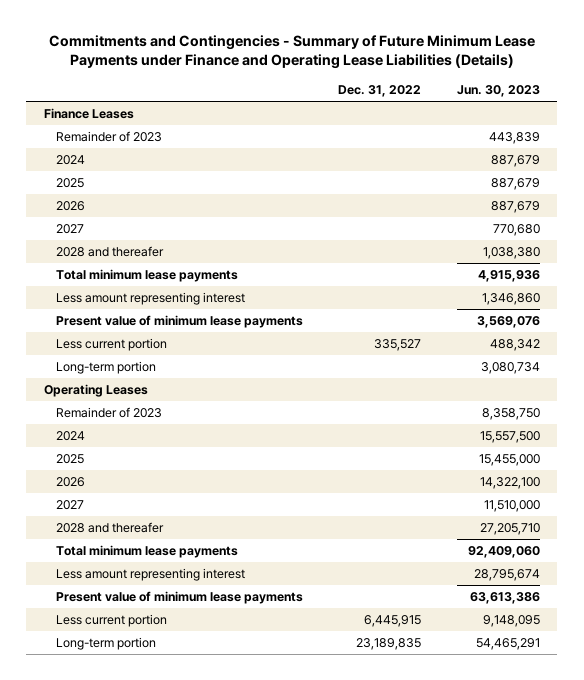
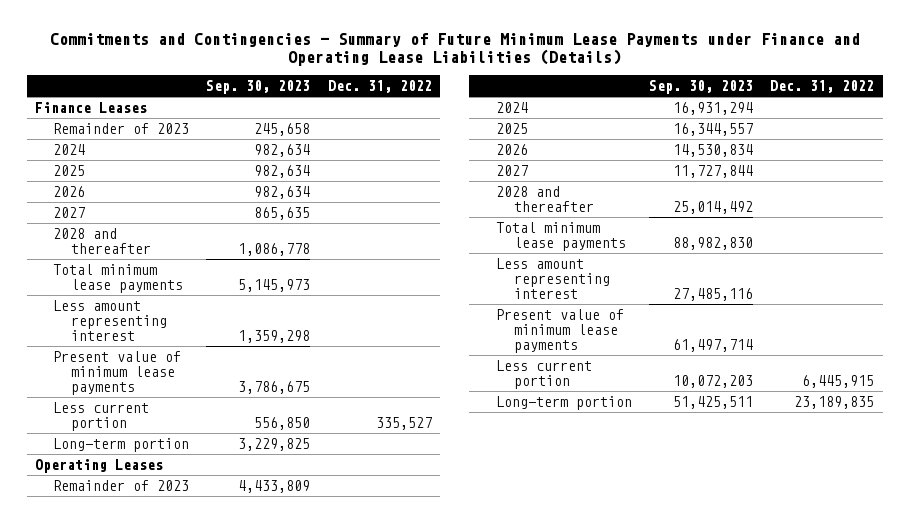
[456,84,540,97] Jun. 30, 2023 -> none
none -> [206,80,311,95] Sep. 30, 2023
[56,246,165,258] 2028 and thereafer -> [53,228,152,255] 2028 and thereafter
[56,522,165,534] 2028 and thereafer -> [496,186,595,213] 2028 and thereafter

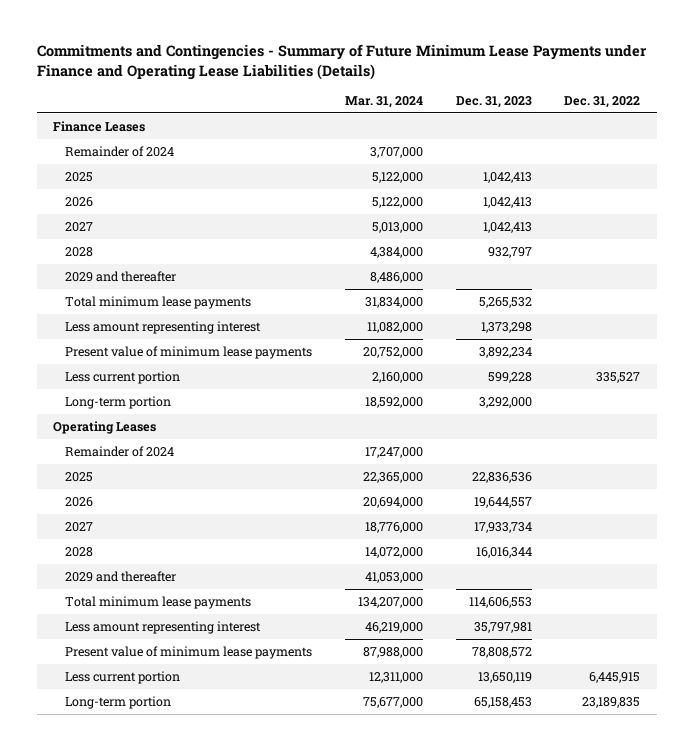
[206,80,311,95] Sep. 30, 2023 -> none
none -> [344,95,423,108] Mar. 31, 2024
none -> [455,95,532,108] Dec. 31, 2023
[53,144,86,156] 2024 -> none
[53,123,190,135] Remainder of 2023 -> [65,145,175,157] Remainder of 2024
none -> [65,246,94,257] 2028
[53,228,152,255] 2028 and thereafter -> [65,270,177,282] 2029 and thereafter
[496,102,529,114] 2024 -> none
[53,480,190,492] Remainder of 2023 -> [65,445,175,457] Remainder of 2024
none -> [65,546,94,557] 2028
[496,186,595,213] 2028 and thereafter -> [65,570,177,582] 2029 and thereafter

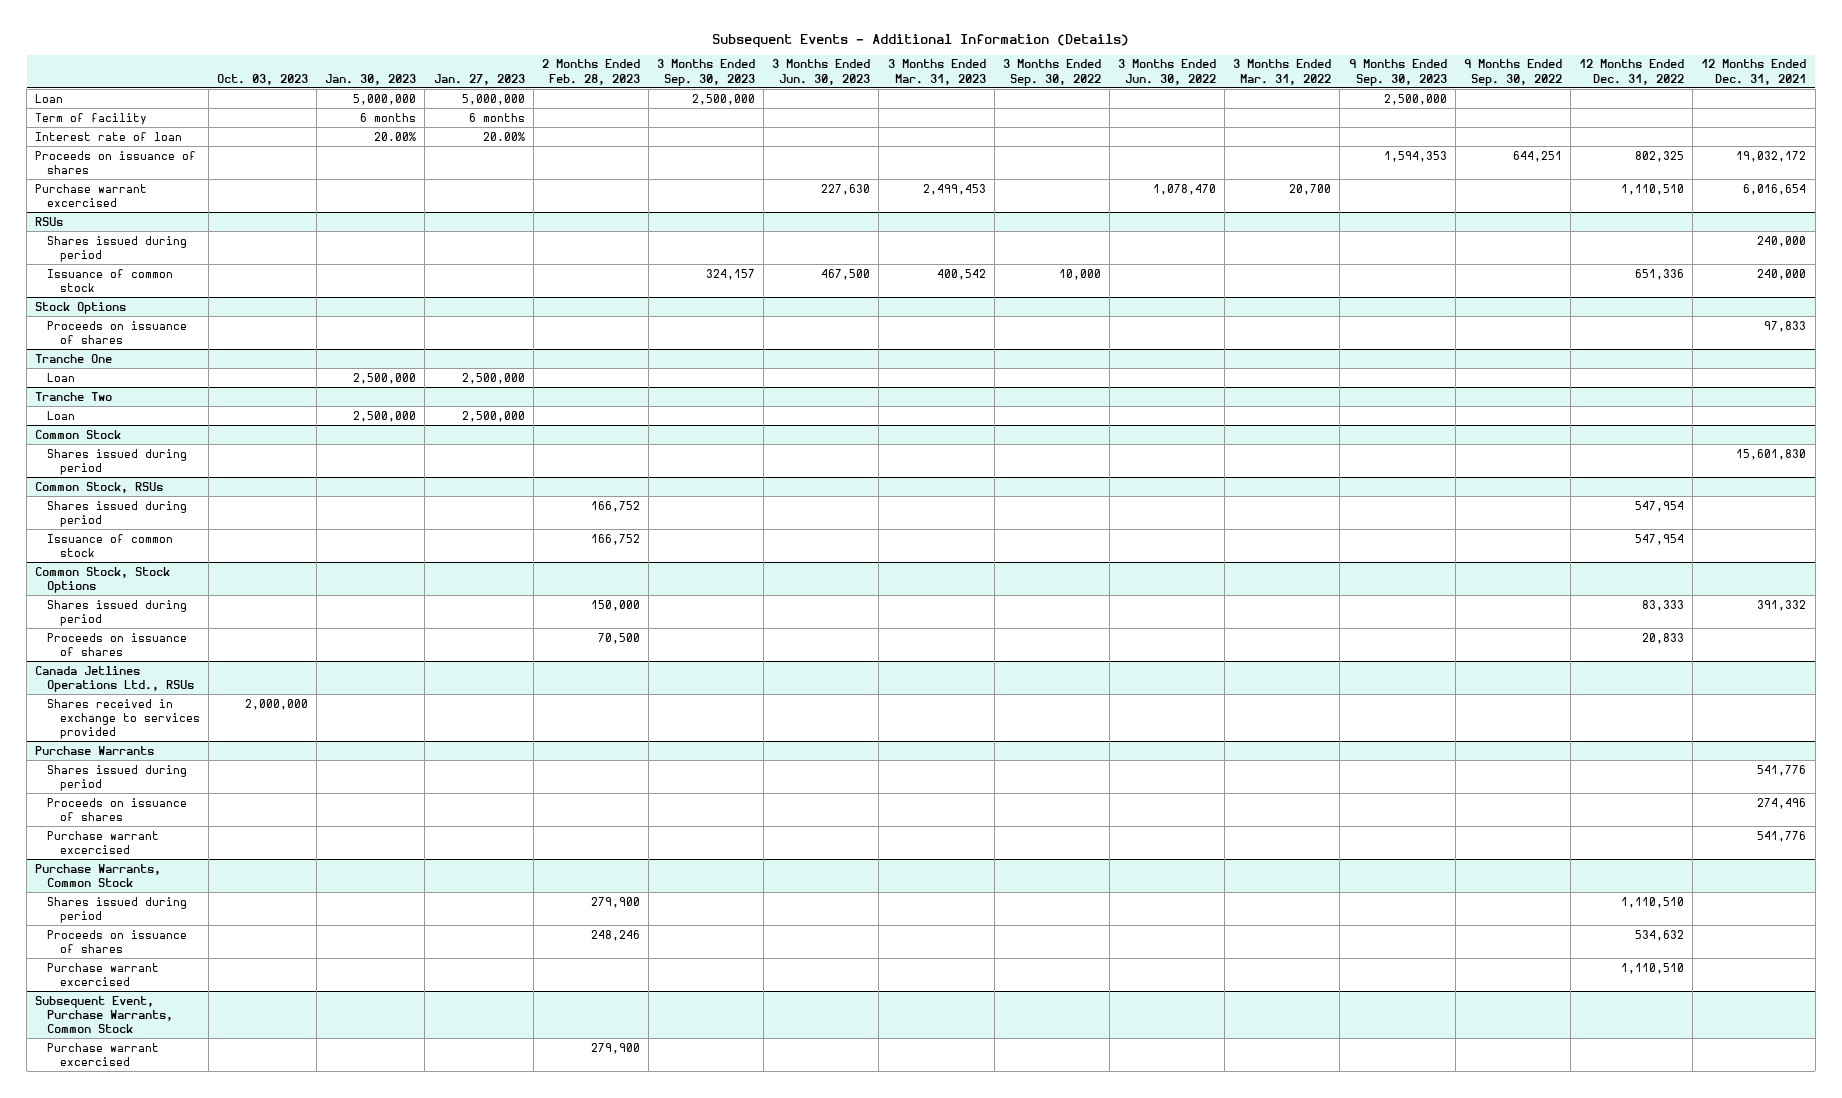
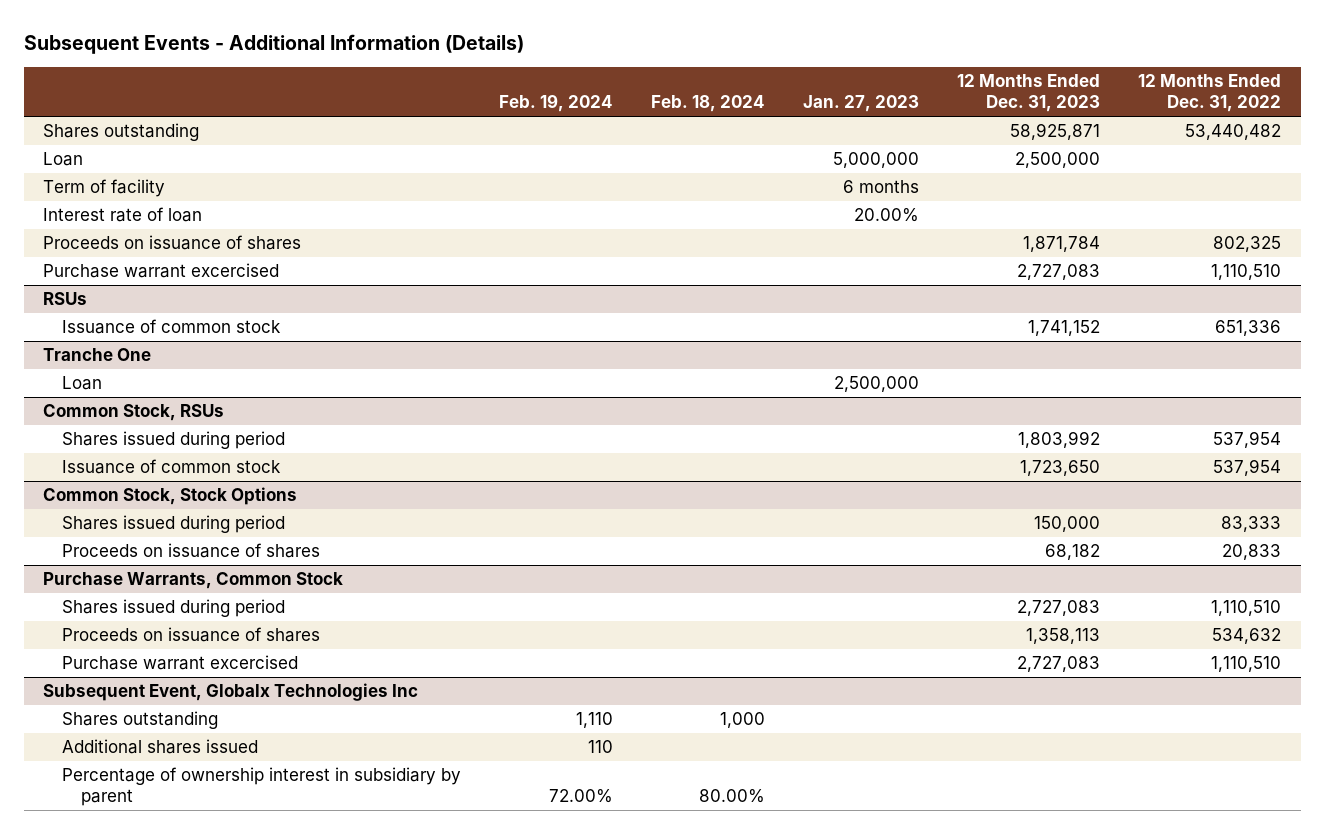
[216,73,308,85] Oct. 03, 2023 -> none
[325,73,417,85] Jan. 30, 2023 -> none
[541,59,640,85] 2 Months Ended Feb. 28, 2023 -> none
[657,59,756,86] 3 Months Ended Sep. 30, 2023 -> none
[772,59,871,85] 3 Months Ended Jun. 30, 2023 -> none
[887,59,986,85] 3 Months Ended Mar. 31, 2023 -> none
[1002,59,1101,86] 3 Months Ended Sep. 30, 2022 -> none
[1118,59,1217,85] 3 Months Ended Jun. 30, 2022 -> none
[1233,59,1332,85] 3 Months Ended Mar. 31, 2022 -> none
[1348,59,1447,86] 9 Months Ended Sep. 30, 2023 -> none
[1463,59,1562,86] 9 Months Ended Sep. 30, 2022 -> none
[1701,59,1807,85] 12 Months Ended Dec. 31, 2021 -> none
none -> [499,94,614,113] Feb. 19, 2024
none -> [651,95,766,113] Feb. 18, 2024
none -> [957,74,1101,113] 12 Months Ended Dec. 31, 2023
none -> [42,123,199,142] Shares outstanding
[47,235,188,262] Shares issued during period -> none
[35,301,127,314] Stock Options -> none
[47,320,188,344] Proceeds on issuance of shares -> none
[35,391,113,401] Tranche Two -> none
[47,410,76,420] Loan -> none
[35,429,122,439] Common Stock -> none
[47,448,188,475] Shares issued during period -> none
[1635,500,1685,512] 547,954 -> [1213,431,1282,449] 537,954
[1635,533,1685,545] 547,954 -> [1213,459,1282,477] 537,954
[35,665,195,692] Canada Jetlines Operations Ltd., RSUs -> none
[47,698,200,740] Shares received in exchange to services provided -> none
[35,745,155,755] Purchase Warrants -> none
[47,764,188,791] Shares issued during period -> none
[47,797,188,821] Proceeds on issuance of shares -> none
[47,830,160,854] Purchase warrant excercised -> none
[35,995,174,1034] Subsequent Event, Purchase Warrants, Common Stock -> none
[47,1042,160,1066] Purchase warrant excercised -> none
none -> [42,683,418,702] Subsequent Event, Globalx Technologies Inc
none -> [62,711,219,730] Shares outstanding
none -> [62,739,259,755] Additional shares issued
none -> [62,767,462,807] Percentage of ownership interest in subsidiary by parent

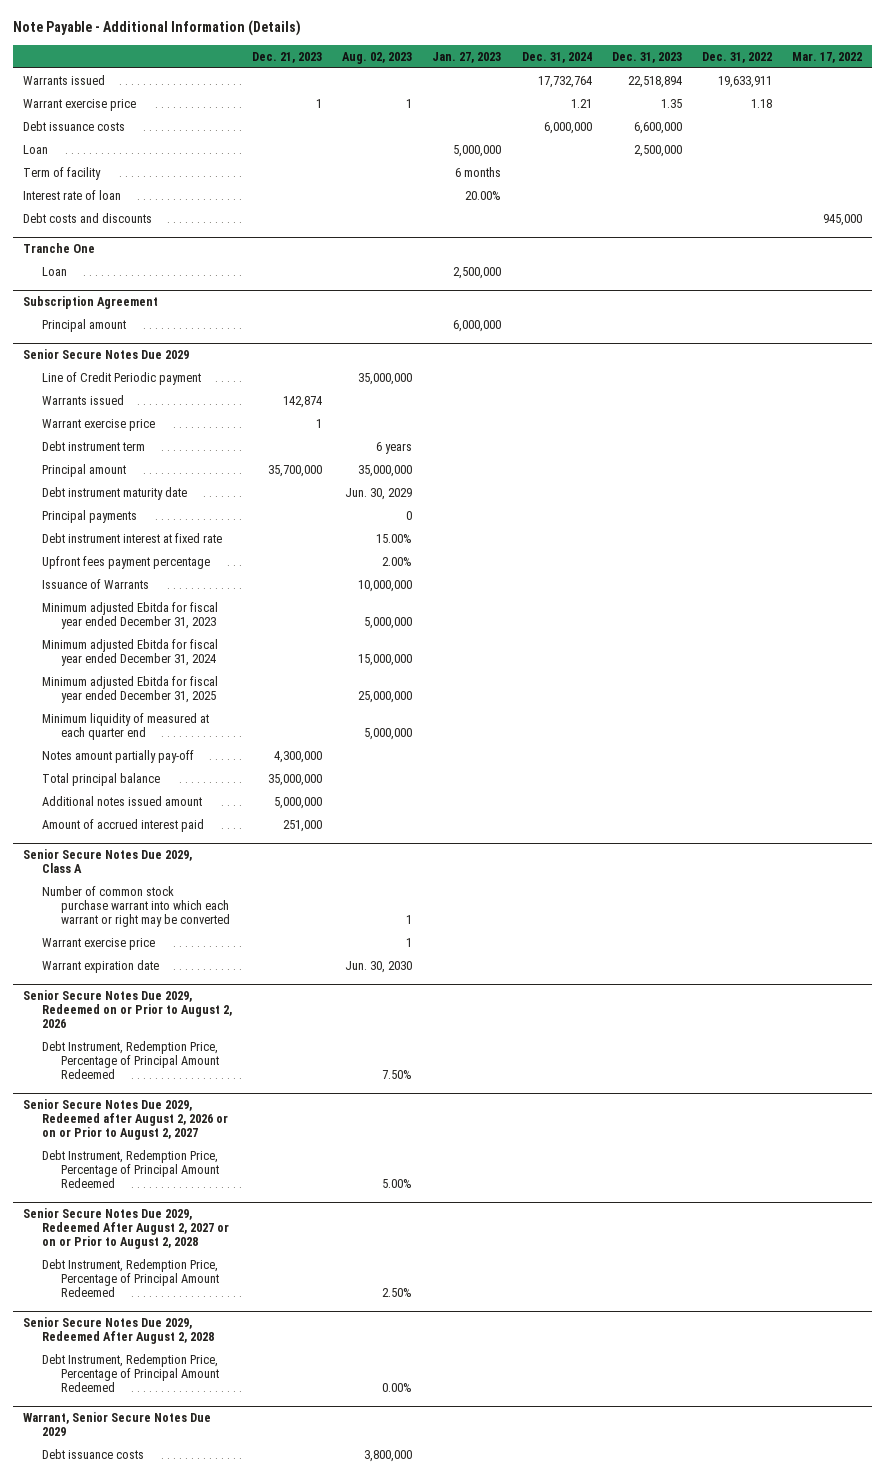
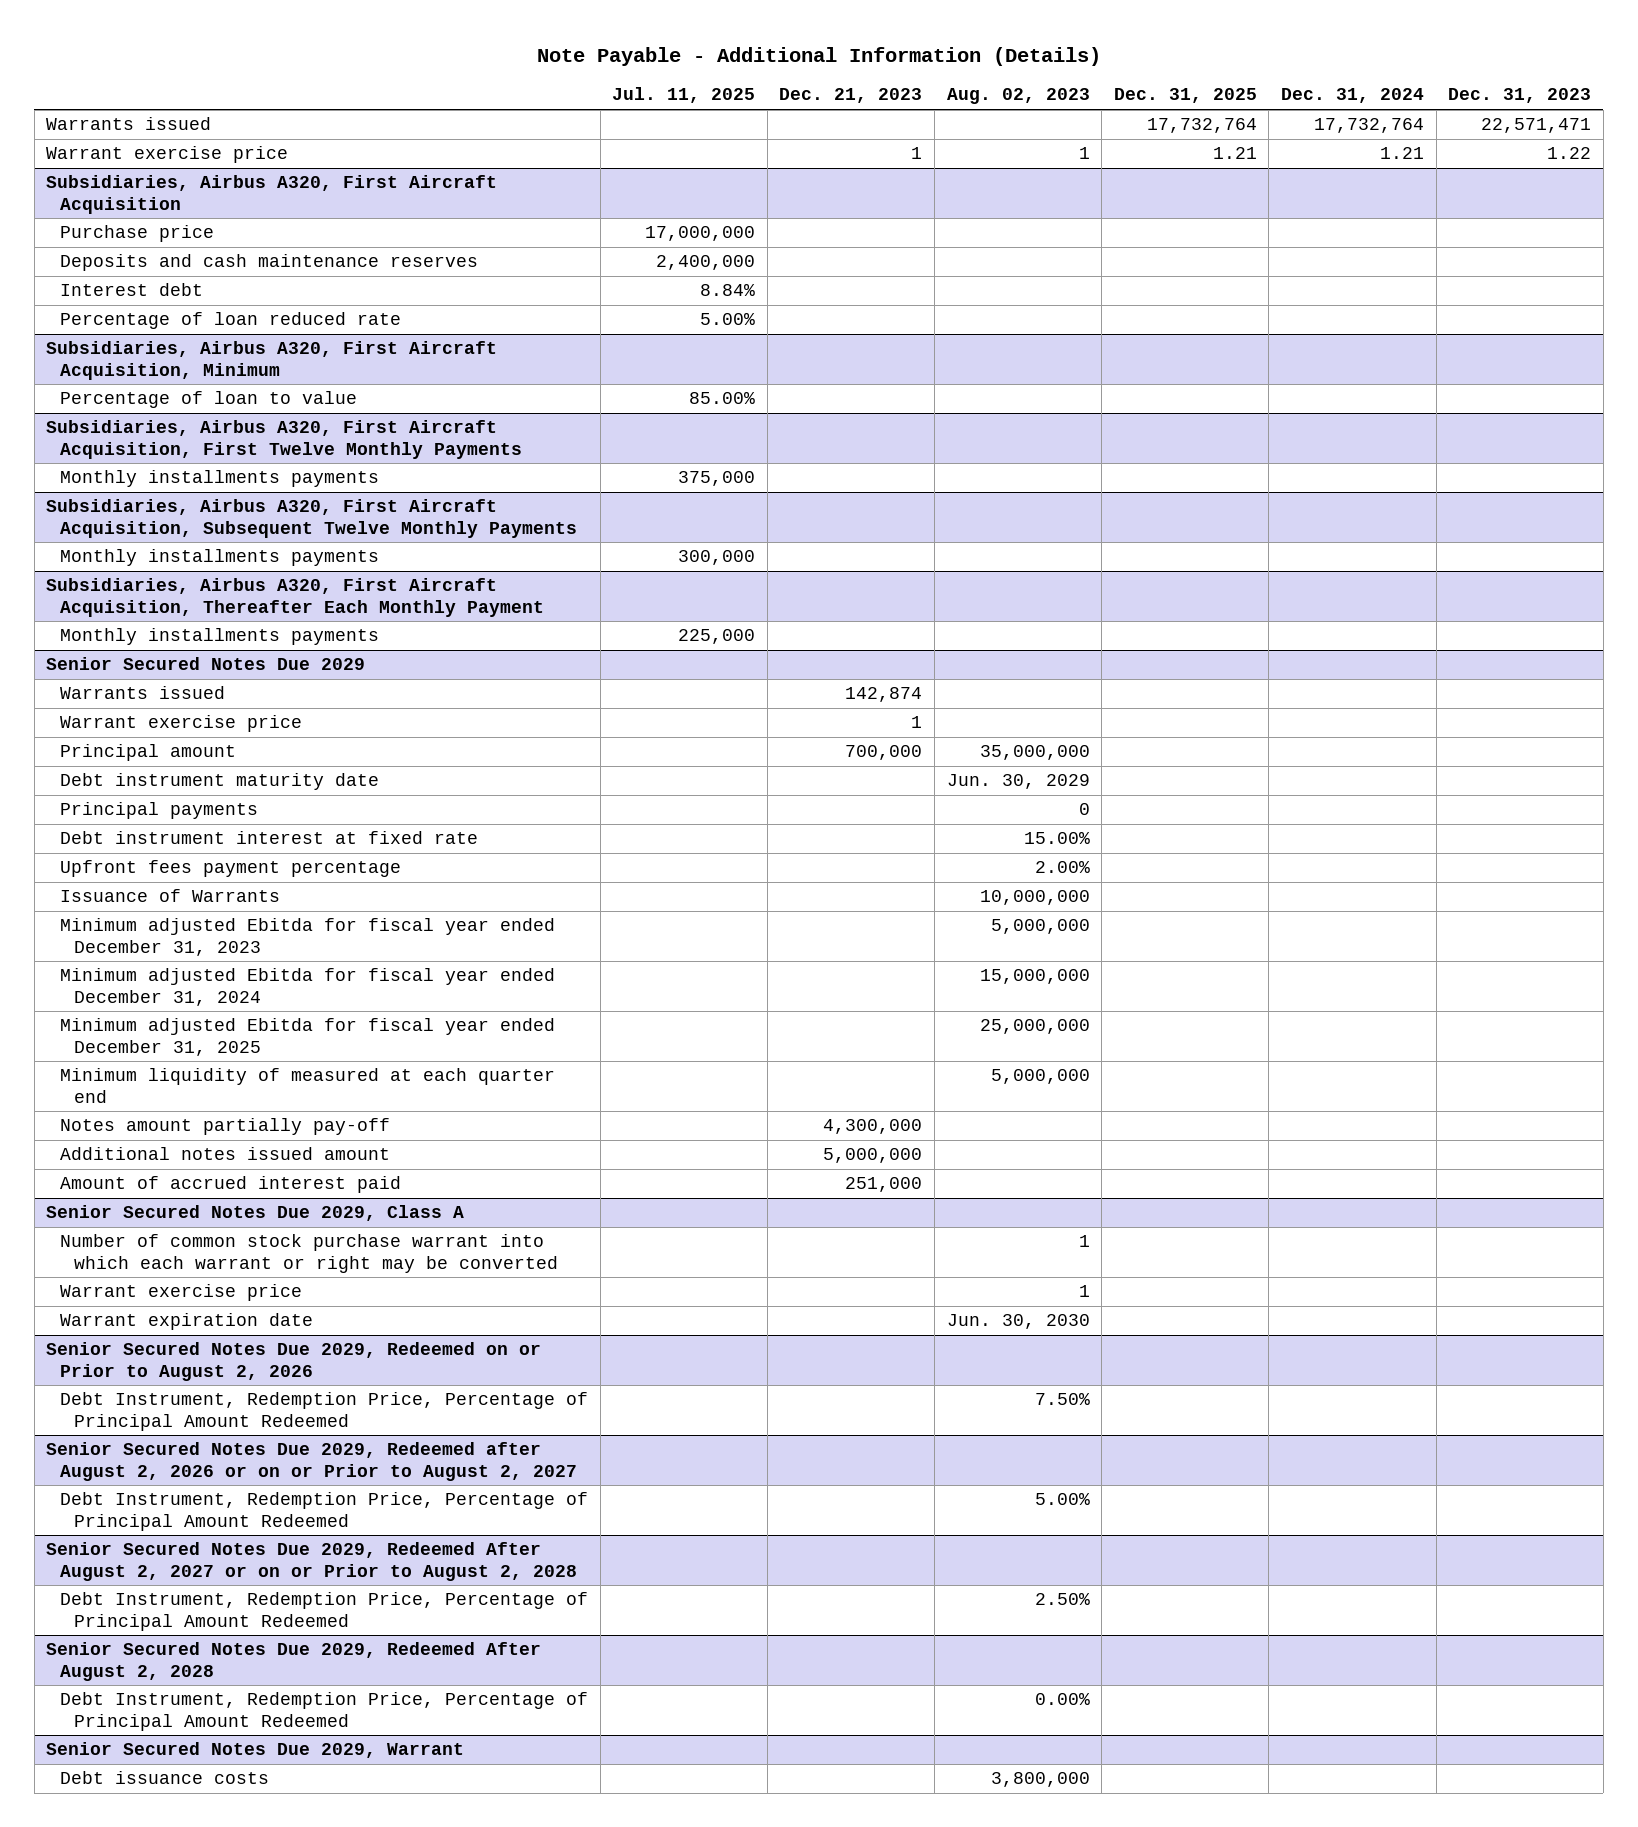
[432,51,502,63] Jan. 27, 2023 -> none
[701,51,772,63] Dec. 31, 2022 -> none
[791,51,862,63] Mar. 17, 2022 -> none
none -> [612,87,756,104] Jul. 11, 2025
none -> [1113,88,1257,104] Dec. 31, 2025
[23,120,126,131] Debt issuance costs -> none
[23,144,49,154] Loan -> none
[23,166,102,180] Term of facility -> none
[23,189,122,200] Interest rate of loan -> none
[23,212,153,223] Debt costs and discounts -> none
[23,242,96,253] Tranche One -> none
[42,266,68,276] Loan -> none
[23,295,159,309] Subscription Agreement -> none
[42,318,127,332] Principal amount -> none
[42,371,202,385] Line of Credit Periodic payment -> none
[627,75,682,88] 22,518,894 -> [1481,118,1592,134] 22,571,471
[660,98,682,108] 1.35 -> [1547,147,1592,160] 1.22
none -> [46,175,498,214] Subsidiaries, Airbus A320, First Aircraft Acquisition
none -> [59,225,214,243] Purchase price
none -> [59,254,478,272] Deposits and cash maintenance reserves
none -> [59,283,203,297] Interest debt
none -> [59,312,401,330] Percentage of loan reduced rate
none -> [46,341,498,380] Subsidiaries, Airbus A320, First Aircraft Acquisition, Minimum
none -> [59,391,357,409] Percentage of loan to value
none -> [46,420,522,459] Subsidiaries, Airbus A320, First Aircraft Acquisition, First Twelve Monthly Payments
none -> [59,470,379,488] Monthly installments payments
none -> [46,499,577,538] Subsidiaries, Airbus A320, First Aircraft Acquisition, Subsequent Twelve Monthly Payments
none -> [59,549,379,567] Monthly installments payments
none -> [46,578,544,617] Subsidiaries, Airbus A320, First Aircraft Acquisition, Thereafter Each Monthly Payment
none -> [59,628,379,646] Monthly installments payments
[23,348,190,359] Senior Secure Notes Due 2029 -> [46,657,366,671] Senior Secured Notes Due 2029
[42,440,146,451] Debt instrument term -> none
[268,464,323,477] 35,700,000 -> [845,745,923,761] 700,000
[42,772,161,786] Total principal balance -> none
[23,848,193,874] Senior Secure Notes Due 2029, Class A -> [46,1205,465,1222] Senior Secured Notes Due 2029, Class A
[23,989,233,1029] Senior Secure Notes Due 2029, Redeemed on or Prior to August 2, 2026 -> [46,1342,542,1381] Senior Secured Notes Due 2029, Redeemed on or Prior to August 2, 2026
[23,1098,229,1141] Senior Secure Notes Due 2029, Redeemed after August 2, 2026 or on or Prior to August 2, 2027 -> [46,1442,577,1481] Senior Secured Notes Due 2029, Redeemed after August 2, 2026 or on or Prior to August 2, 2027
[23,1207,230,1250] Senior Secure Notes Due 2029, Redeemed After August 2, 2027 or on or Prior to August 2, 2028 -> [46,1542,577,1581] Senior Secured Notes Due 2029, Redeemed After August 2, 2027 or on or Prior to August 2, 2028
[23,1316,215,1345] Senior Secure Notes Due 2029, Redeemed After August 2, 2028 -> [46,1642,542,1681] Senior Secured Notes Due 2029, Redeemed After August 2, 2028
[23,1411,212,1437] Warrant, Senior Secure Notes Due 2029 -> [46,1742,465,1759] Senior Secured Notes Due 2029, Warrant

